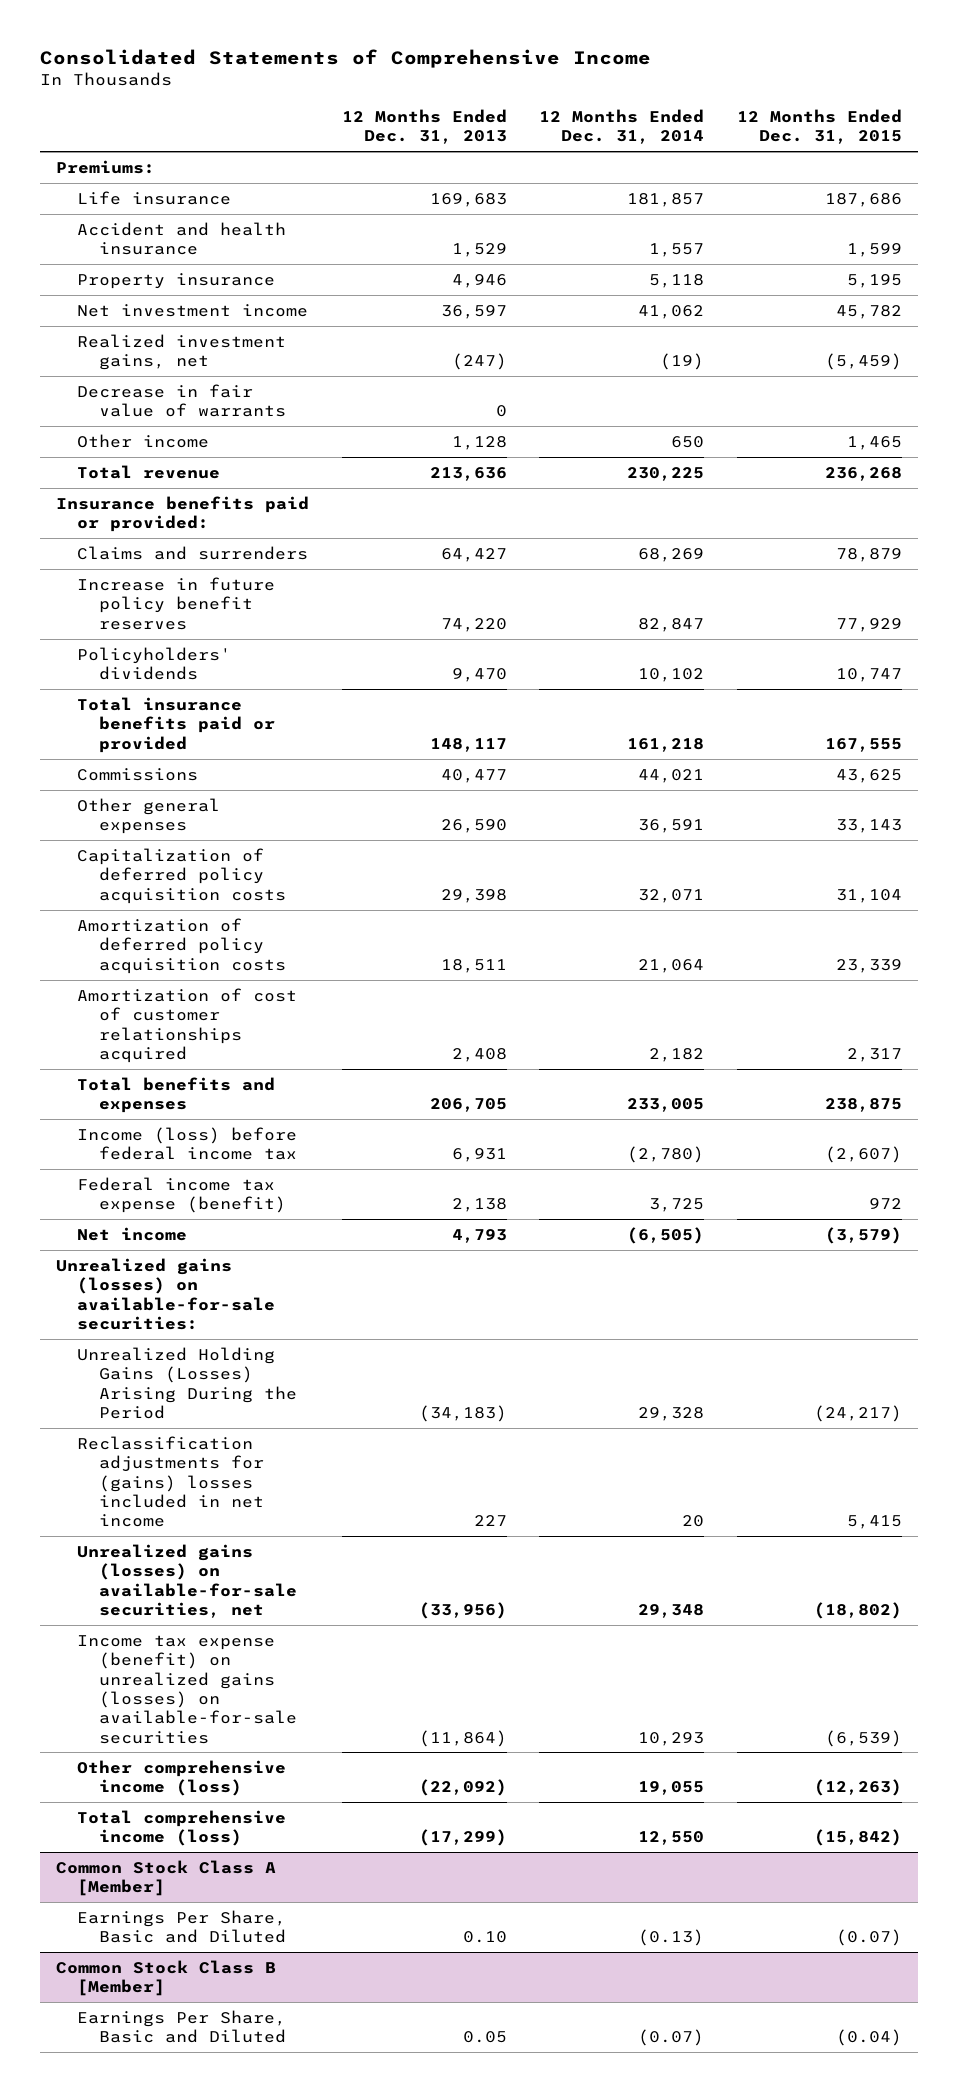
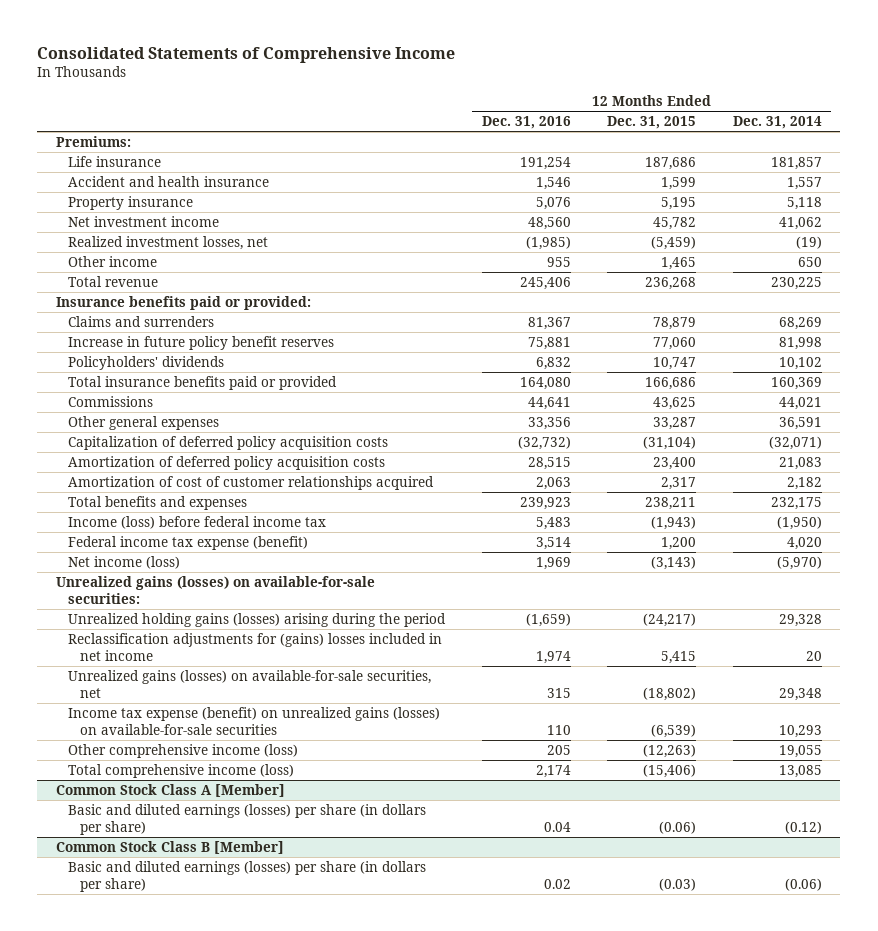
[341,109,507,145] 12 Months Ended Dec. 31, 2013 -> none
none -> [481,116,571,130] Dec. 31, 2016
[77,383,286,418] Decrease in fair value of warrants -> none
[77,333,287,371] Realized investment gains, net -> [67,236,268,251] Realized investment losses, net
[638,617,705,632] 82,847 -> [778,337,822,351] 81,998
[835,617,902,632] 77,929 -> [653,337,697,351] 77,060
[627,737,705,752] 161,218 -> [770,377,822,391] 160,369
[824,737,902,752] 167,555 -> [645,377,697,391] 166,686
[835,819,902,834] 33,143 -> [653,417,697,431] 33,287
[638,888,705,903] 32,071 -> [768,436,822,451] (32,071)
[835,888,902,903] 31,104 -> [643,436,697,451] (31,104)
[638,958,705,973] 21,064 -> [778,457,822,471] 21,083
[835,958,902,973] 23,339 -> [653,457,697,471] 23,400
[627,1098,705,1113] 233,005 -> [770,497,822,511] 232,175
[824,1098,902,1113] 238,875 -> [645,497,697,511] 238,211
[627,1146,705,1164] (2,780) -> [776,516,822,531] (1,950)
[824,1146,902,1164] (2,607) -> [651,516,697,531] (1,943)
[649,1198,705,1213] 3,725 -> [786,537,822,551] 4,020
[868,1198,902,1210] 972 -> [661,537,697,551] 1,200
[77,1226,188,1241] Net income -> [67,556,180,570] Net income (loss)
[627,1226,705,1244] (6,505) -> [776,556,822,571] (5,970)
[824,1226,902,1244] (3,579) -> [651,556,697,571] (3,143)
[77,1346,297,1419] Unrealized Holding Gains (Losses) Arising During the Period -> [67,613,446,628] Unrealized holding gains (losses) arising during the period
[638,1831,705,1846] 12,550 -> [778,765,822,779] 13,085
[813,1829,902,1847] (15,842) -> [643,764,697,779] (15,406)
[77,1909,287,1944] Earnings Per Share, Basic and Diluted -> [67,804,426,835] Basic and diluted earnings (losses) per share (in dollars per share)
[638,1929,705,1947] (0.13) -> [784,820,822,834] (0.12)
[835,1929,902,1947] (0.07) -> [659,820,697,834] (0.06)
[77,2009,287,2044] Earnings Per Share, Basic and Diluted -> [67,861,426,892] Basic and diluted earnings (losses) per share (in dollars per share)
[638,2029,705,2047] (0.07) -> [784,877,822,891] (0.06)
[835,2029,902,2047] (0.04) -> [659,877,697,891] (0.03)

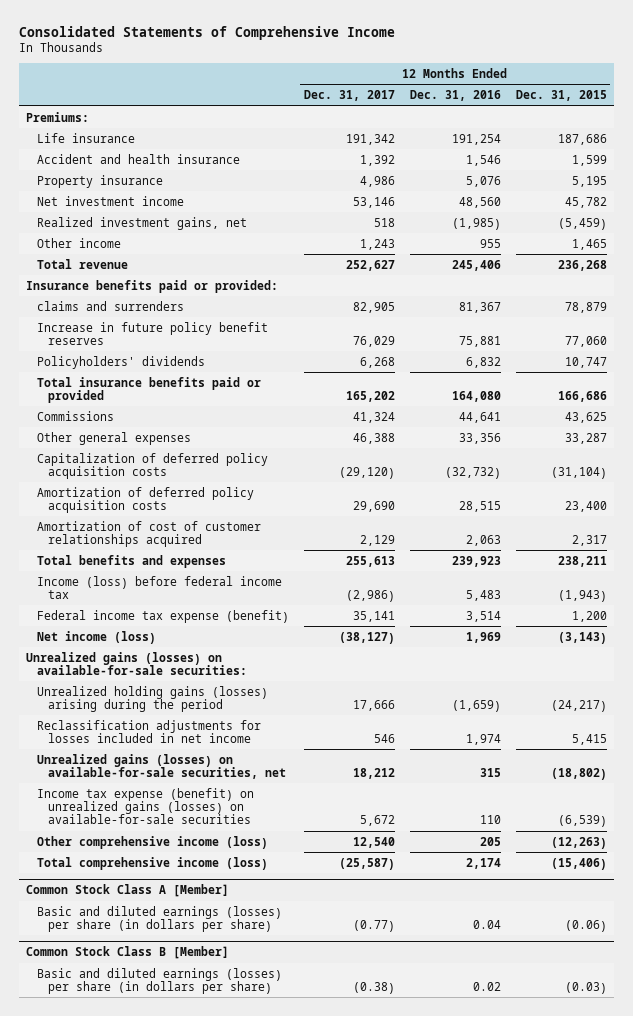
[732,116,822,130] Dec. 31, 2014 -> none
none -> [304,90,396,102] Dec. 31, 2017
[67,236,268,251] Realized investment losses, net -> [37,216,248,230] Realized investment gains, net
[67,316,214,328] Claims and surrenders -> [37,300,185,311] claims and surrenders
[67,633,442,661] Reclassification adjustments for (gains) losses included in net income -> [37,719,262,743] Reclassification adjustments for losses included in net income

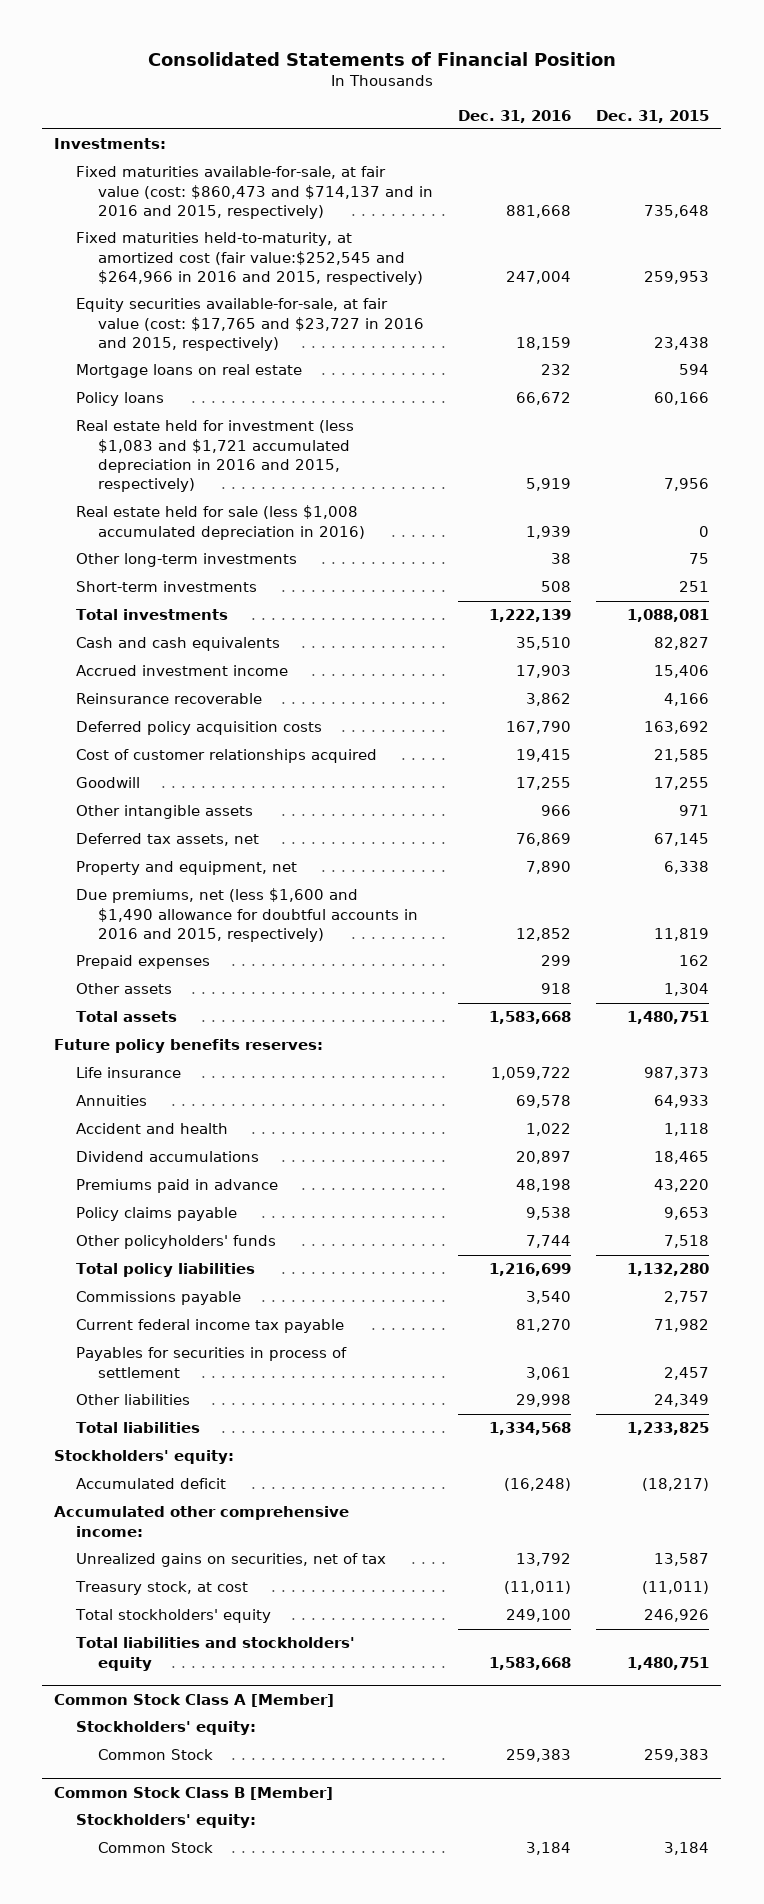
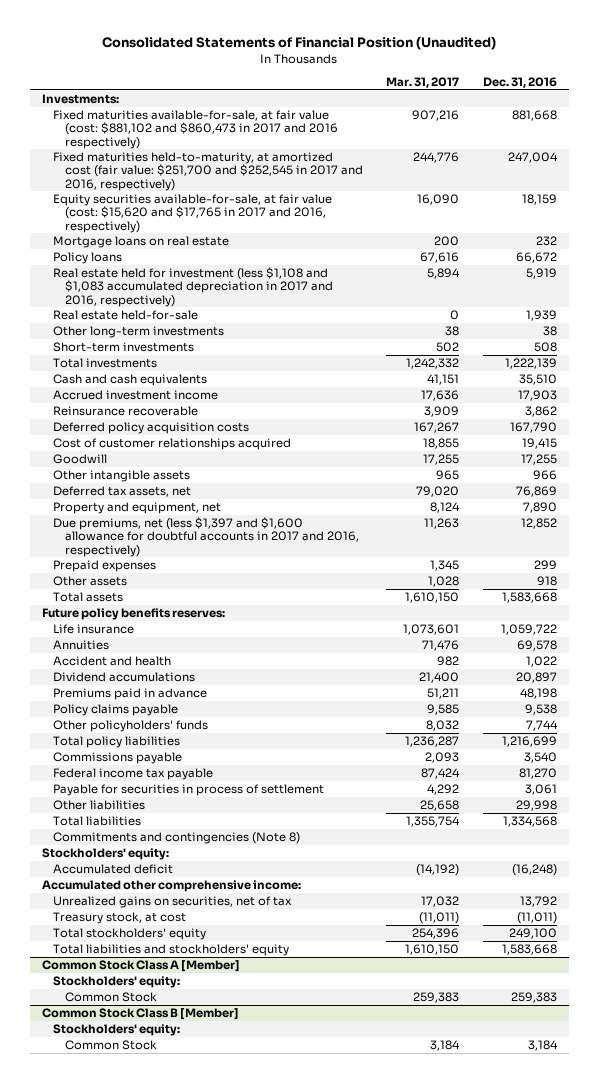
[147,51,616,66] Consolidated Statements of Financial Position -> [102,36,497,51] Consolidated Statements of Financial Position (Unaudited)
[596,109,710,123] Dec. 31, 2015 -> none
none -> [386,76,460,88] Mar. 31, 2017
[76,166,434,219] Fixed maturities available-for-sale, at fair value (cost: $860,473 and $714,137 and in 2016 and 2015, respectively) -> [53,110,338,149] Fixed maturities available-for-sale, at fair value (cost: $881,102 and $860,473 in 2017 and 2016 respectively)
[76,232,424,285] Fixed maturities held-to-maturity, at amortized cost (fair value:$252,545 and $264,966 in 2016 and 2015, respectively) -> [53,152,363,191] Fixed maturities held-to-maturity, at amortized cost (fair value: $251,700 and $252,545 in 2017 and 2016, respectively)
[76,298,425,351] Equity securities available-for-sale, at fair value (cost: $17,765 and $23,727 in 2016 and 2015, respectively) -> [53,194,333,233] Equity securities available-for-sale, at fair value (cost: $15,620 and $17,765 in 2017 and 2016, respectively)
[76,420,355,493] Real estate held for investment (less $1,083 and $1,721 accumulated depreciation in 2016 and 2015, respectively) -> [53,267,333,307] Real estate held for investment (less $1,108 and $1,083 accumulated depreciation in 2017 and 2016, respectively)
[76,505,366,540] Real estate held for sale (less $1,008 accumulated depreciation in 2016) -> [53,310,199,321] Real estate held-for-sale
[76,888,419,942] Due premiums, net (less $1,600 and $1,490 allowance for doubtful accounts in 2016 and 2015, respectively) -> [53,517,359,557] Due premiums, net (less $1,397 and $1,600 allowance for doubtful accounts in 2017 and 2016, respectively)
[76,1319,345,1334] Current federal income tax payable -> [53,768,214,781] Federal income tax payable
[76,1347,348,1378] Payables for securities in process of settlement -> [53,784,325,797] Payable for securities in process of settlement
none -> [53,832,301,845] Commitments and contingencies (Note 8)

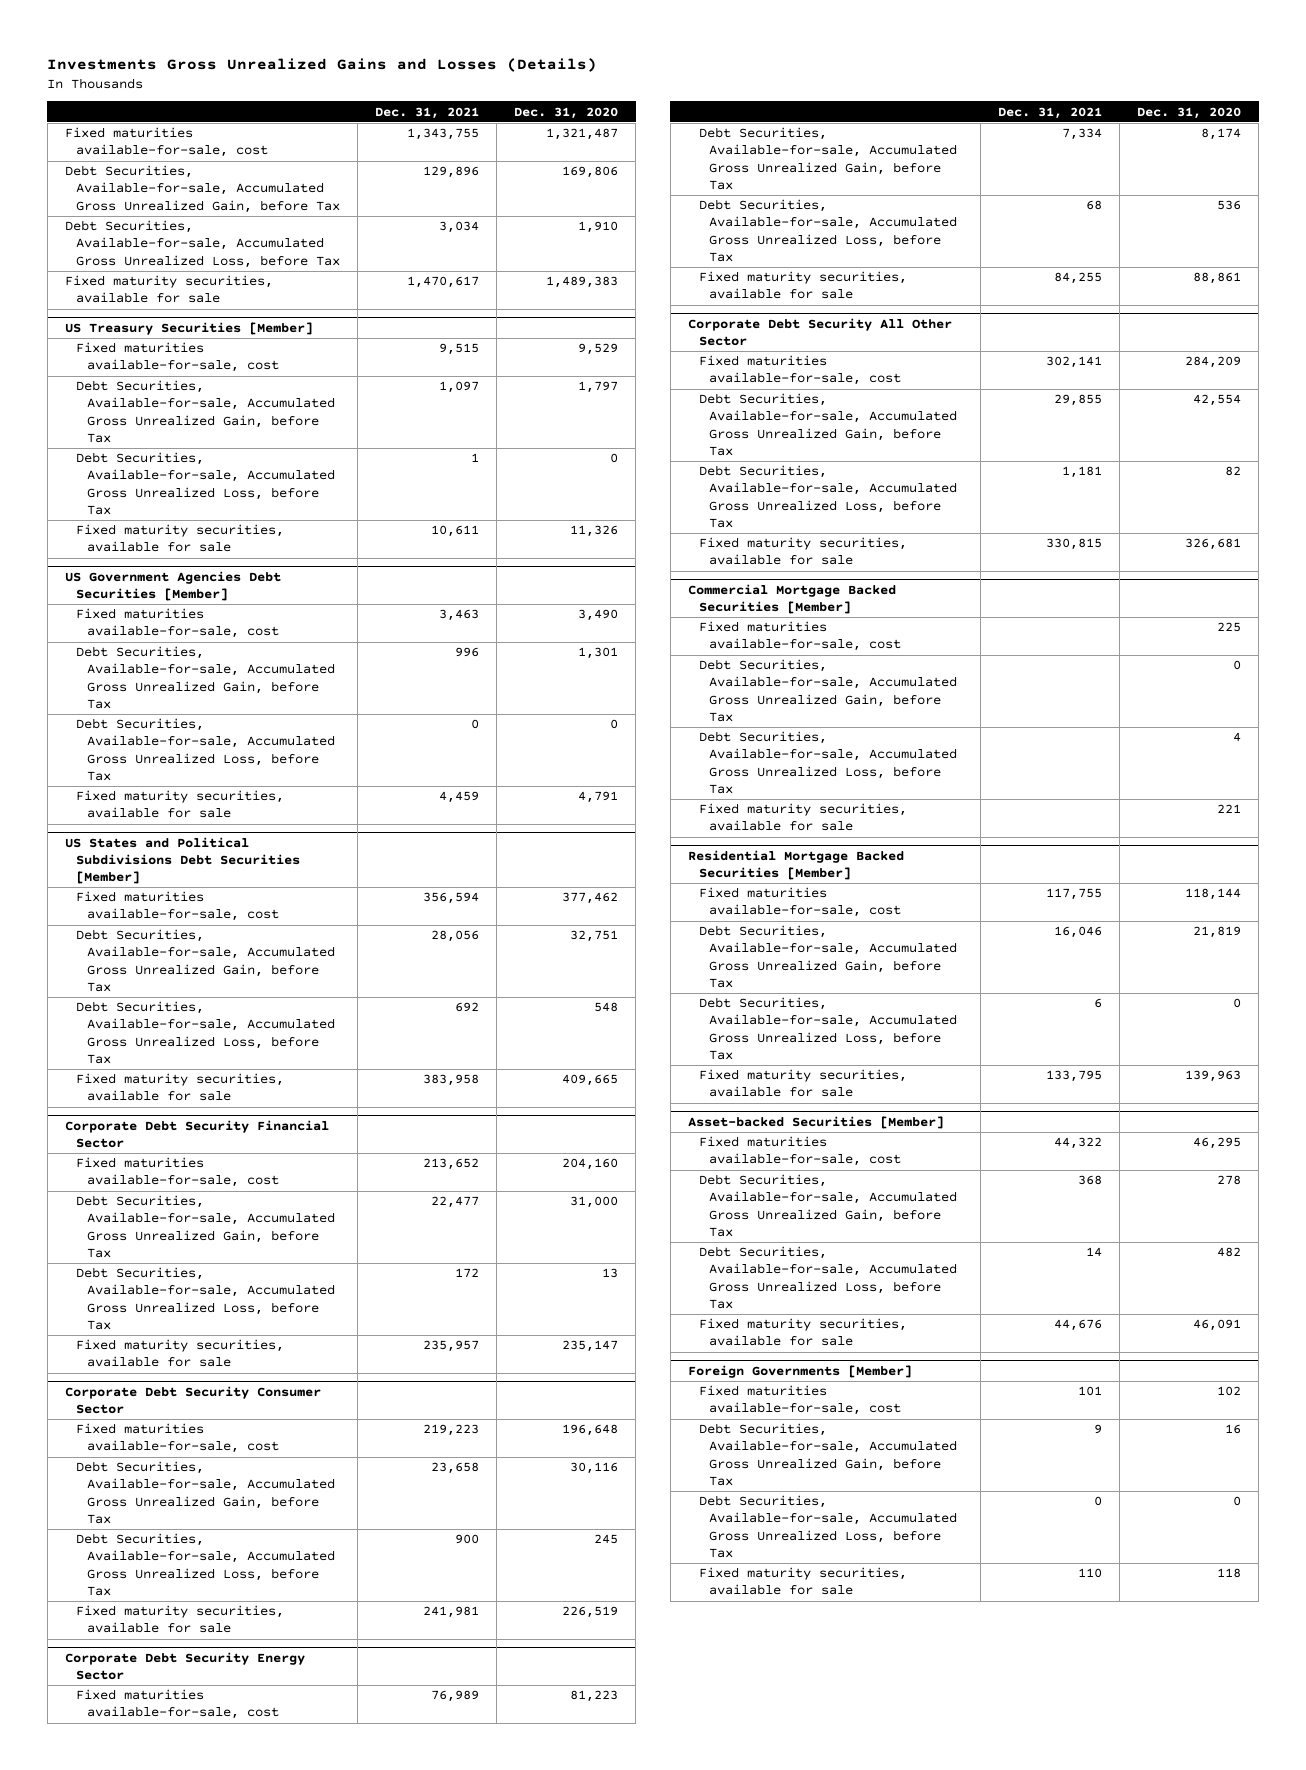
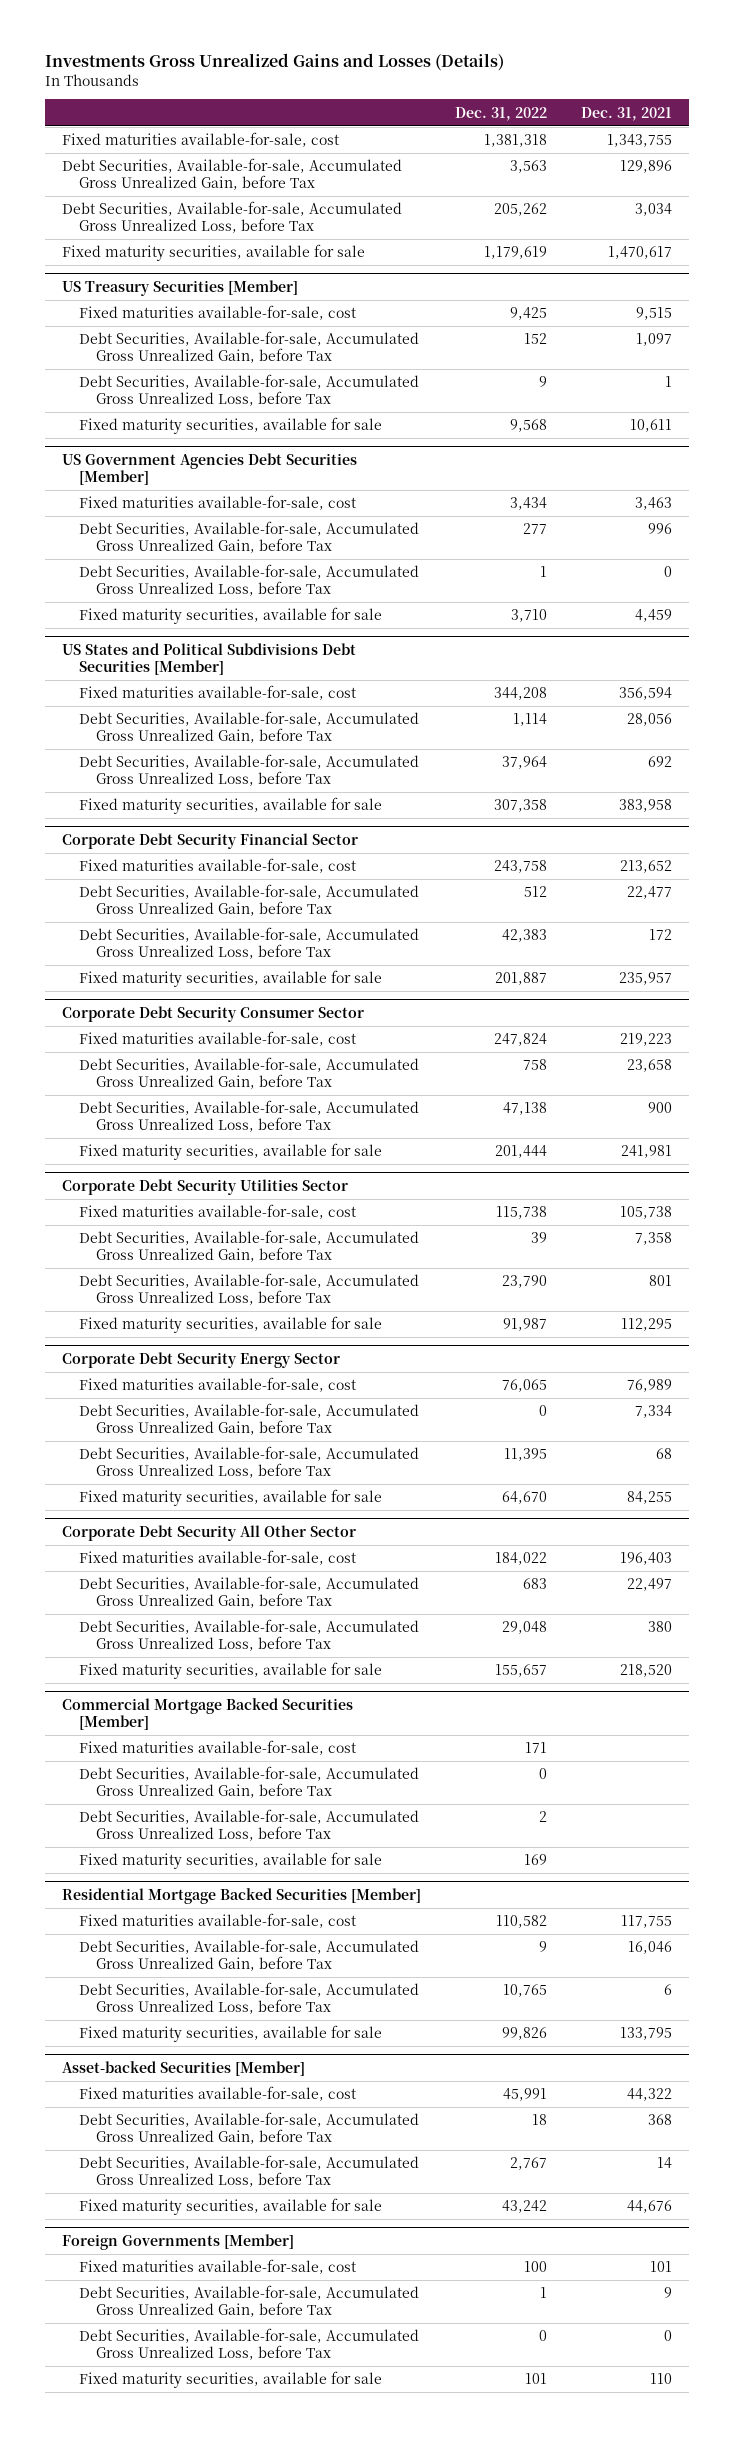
[514,106,619,119] Dec. 31, 2020 -> none
none -> [455,106,548,121] Dec. 31, 2022
none -> [62,1178,349,1195] Corporate Debt Security Utilities Sector
none -> [78,1204,356,1220] Fixed maturities available-for-sale, cost
none -> [78,1230,419,1263] Debt Securities, Available-for-sale, Accumulated Gross Unrealized Gain, before Tax
none -> [78,1273,419,1306] Debt Securities, Available-for-sale, Accumulated Gross Unrealized Loss, before Tax
none -> [78,1316,382,1334] Fixed maturity securities, available for sale
[1045,356,1102,369] 302,141 -> [619,1552,672,1566] 196,403
[1053,394,1102,407] 29,855 -> [626,1578,672,1592] 22,497
[1061,466,1102,479] 1,181 -> [647,1621,672,1633] 380
[1045,538,1102,551] 330,815 -> [619,1664,672,1678] 218,520

